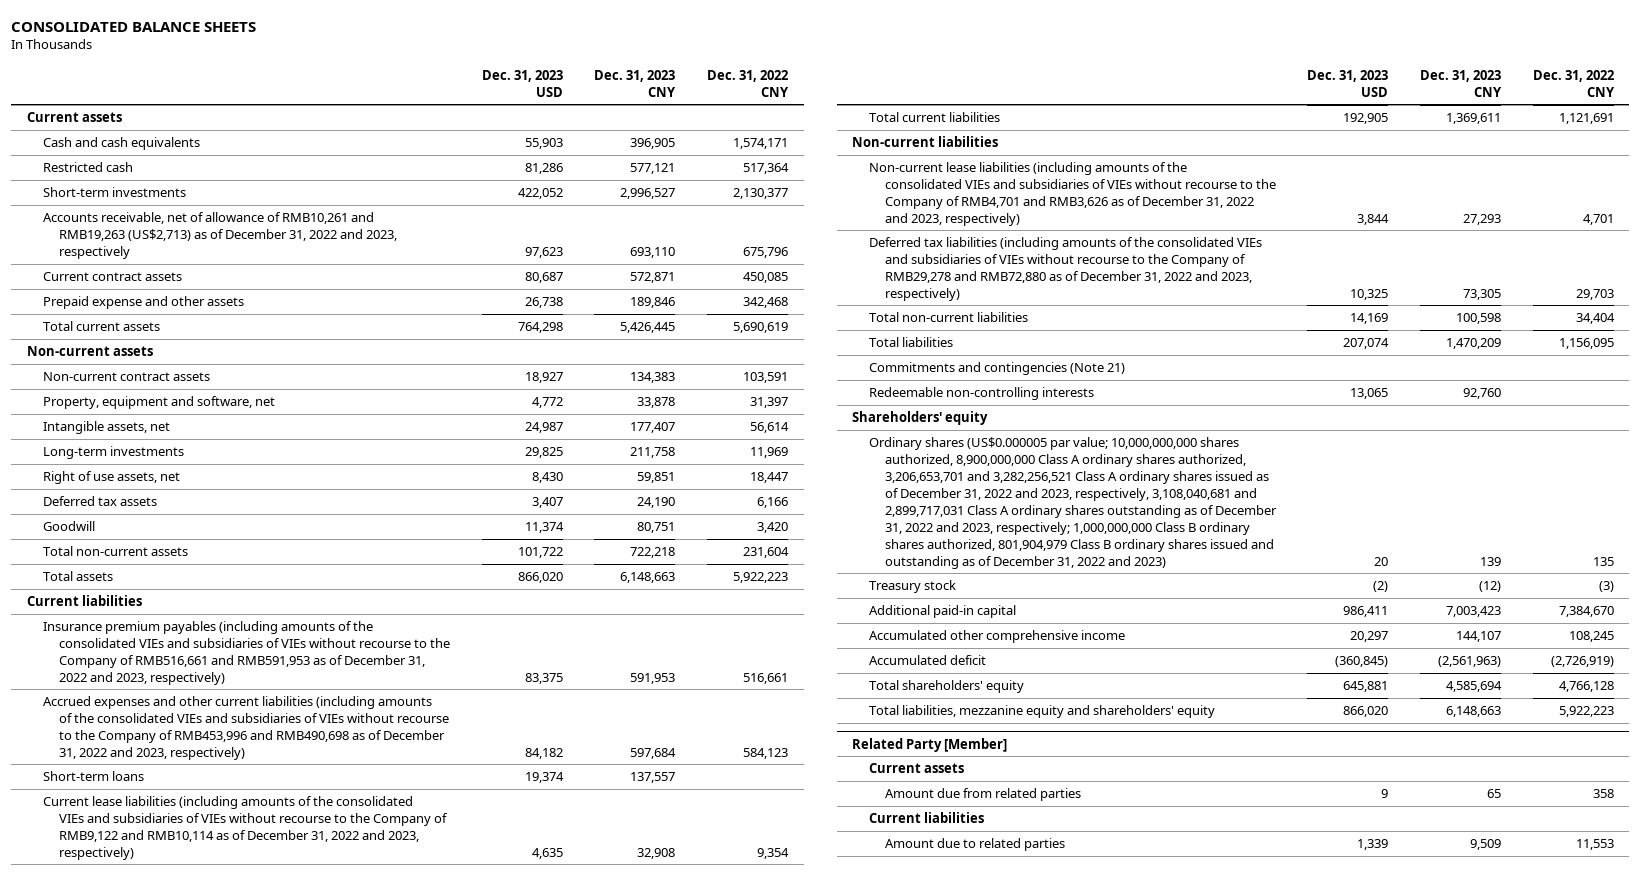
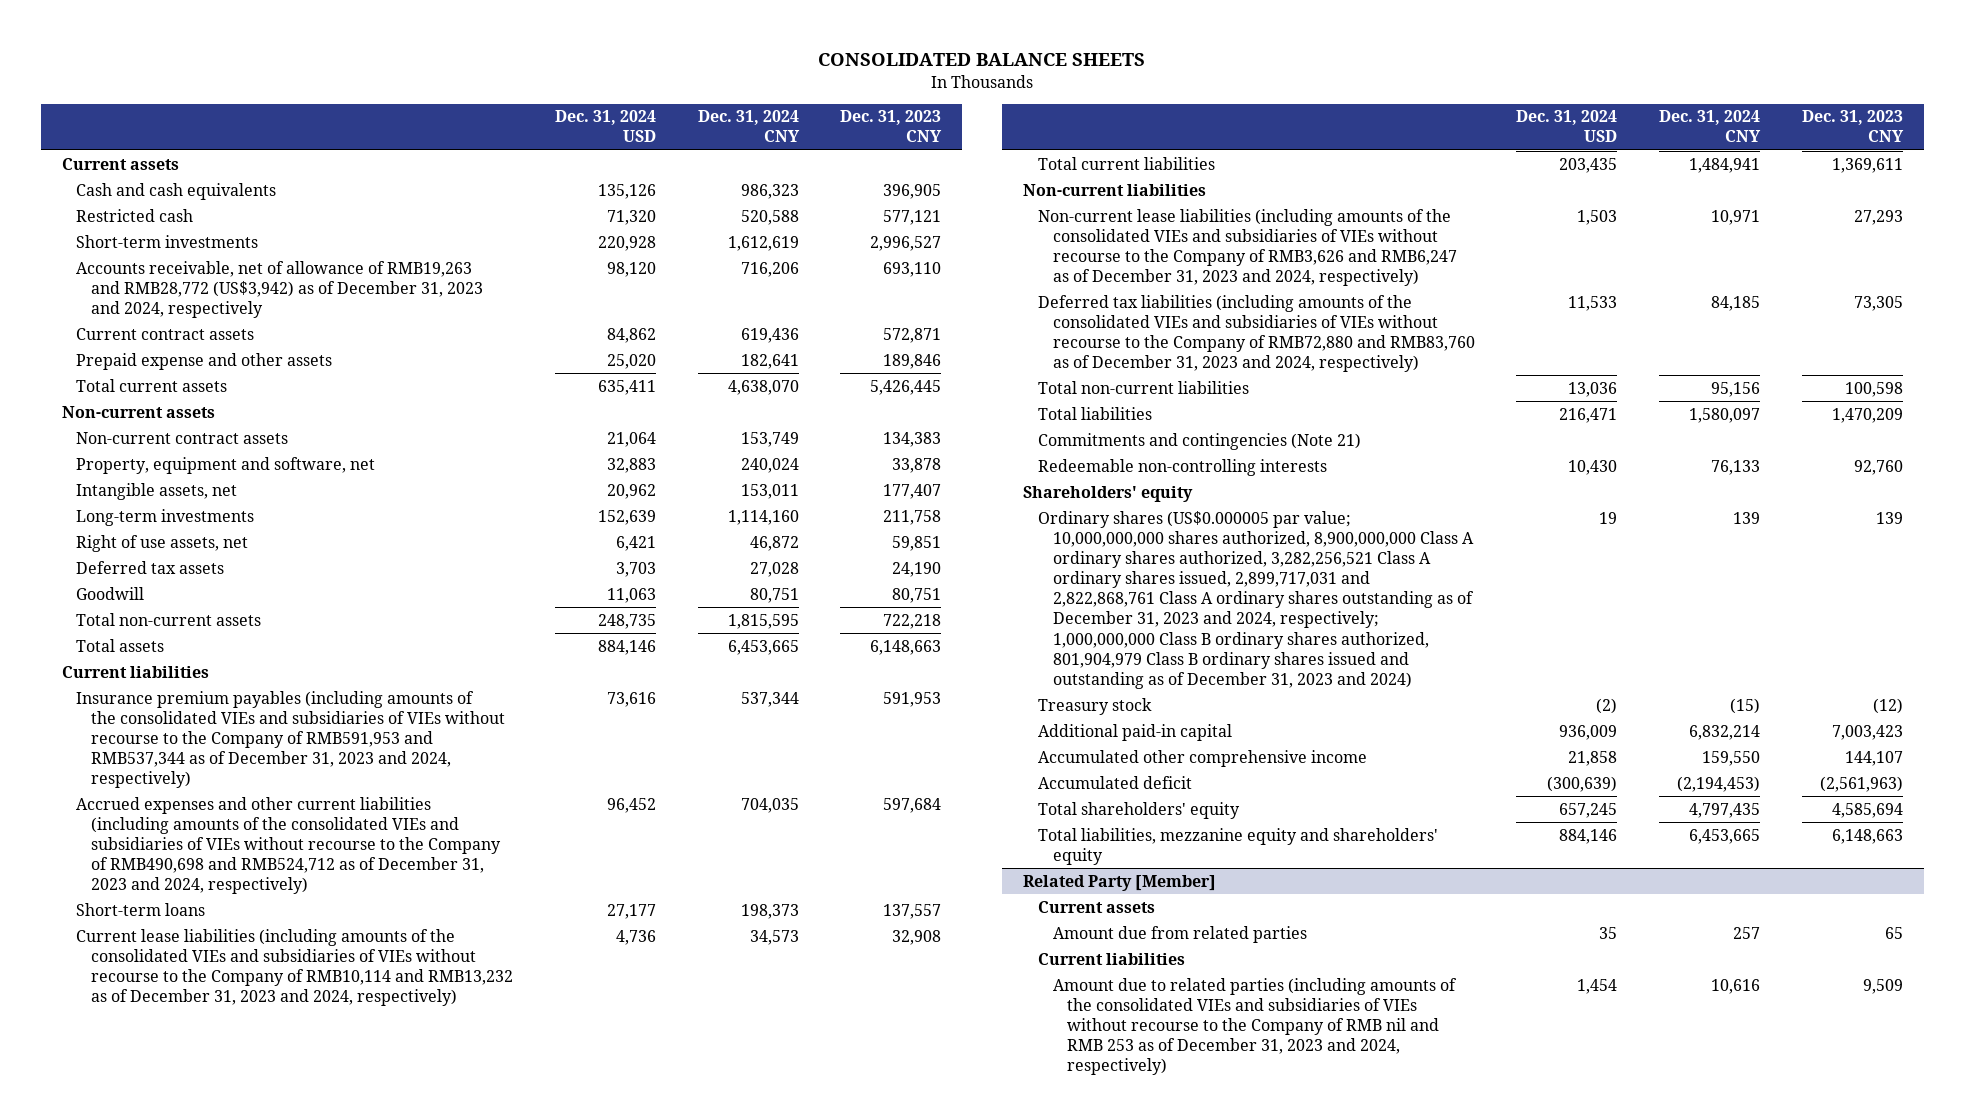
[481,69,563,97] Dec. 31, 2023 USD -> none
[707,69,790,97] Dec. 31, 2022 CNY -> none
none -> [554,110,656,143] Dec. 31, 2024 USD
none -> [697,110,800,143] Dec. 31, 2024 CNY
[43,212,398,259] Accounts receivable, net of allowance of RMB10,261 and RMB19,263 (US$2,713) as of December 31, 2022 and 2023, respectively -> [76,260,484,318] Accounts receivable, net of allowance of RMB19,263 and RMB28,772 (US$3,942) as of December 31, 2023 and 2024, respectively
[43,621,451,685] Insurance premium payables (including amounts of the consolidated VIEs and subsidiaries of VIEs without recourse to the Company of RMB516,661 and RMB591,953 as of December 31, 2022 and 2023, respectively) -> [76,690,506,789] Insurance premium payables (including amounts of the consolidated VIEs and subsidiaries of VIEs without recourse to the Company of RMB591,953 and RMB537,344 as of December 31, 2023 and 2024, respectively)
[43,696,450,760] Accrued expenses and other current liabilities (including amounts of the consolidated VIEs and subsidiaries of VIEs without recourse to the Company of RMB453,996 and RMB490,698 as of December 31, 2022 and 2023, respectively) -> [76,796,502,895] Accrued expenses and other current liabilities (including amounts of the consolidated VIEs and subsidiaries of VIEs without recourse to the Company of RMB490,698 and RMB524,712 as of December 31, 2023 and 2024, respectively)
[43,796,449,860] Current lease liabilities (including amounts of the consolidated VIEs and subsidiaries of VIEs without recourse to the Company of RMB9,122 and RMB10,114 as of December 31, 2022 and 2023, respectively) -> [76,928,514,1007] Current lease liabilities (including amounts of the consolidated VIEs and subsidiaries of VIEs without recourse to the Company of RMB10,114 and RMB13,232 as of December 31, 2023 and 2024, respectively)
[868,162,1276,226] Non-current lease liabilities (including amounts of the consolidated VIEs and subsidiaries of VIEs without recourse to the Company of RMB4,701 and RMB3,626 as of December 31, 2022 and 2023, respectively) -> [1037,208,1457,287] Non-current lease liabilities (including amounts of the consolidated VIEs and subsidiaries of VIEs without recourse to the Company of RMB3,626 and RMB6,247 as of December 31, 2023 and 2024, respectively)
[868,237,1262,301] Deferred tax liabilities (including amounts of the consolidated VIEs and subsidiaries of VIEs without recourse to the Company of RMB29,278 and RMB72,880 as of December 31, 2022 and 2023, respectively) -> [1037,294,1475,373] Deferred tax liabilities (including amounts of the consolidated VIEs and subsidiaries of VIEs without recourse to the Company of RMB72,880 and RMB83,760 as of December 31, 2023 and 2024, respectively)
[868,437,1277,569] Ordinary shares (US$0.000005 par value; 10,000,000,000 shares authorized, 8,900,000,000 Class A ordinary shares authorized, 3,206,653,701 and 3,282,256,521 Class A ordinary shares issued as of December 31, 2022 and 2023, respectively, 3,108,040,681 and 2,899,717,031 Class A ordinary shares outstanding as of December 31, 2022 and 2023, respectively; 1,000,000,000 Class B ordinary shares authorized, 801,904,979 Class B ordinary shares issued and outstanding as of December 31, 2022 and 2023) -> [1037,510,1474,689] Ordinary shares (US$0.000005 par value; 10,000,000,000 shares authorized, 8,900,000,000 Class A ordinary shares authorized, 3,282,256,521 Class A ordinary shares issued, 2,899,717,031 and 2,822,868,761 Class A ordinary shares outstanding as of December 31, 2023 and 2024, respectively; 1,000,000,000 Class B ordinary shares authorized, 801,904,979 Class B ordinary shares issued and outstanding as of December 31, 2023 and 2024)
[884,838,1065,852] Amount due to related parties -> [1052,977,1457,1076] Amount due to related parties (including amounts of the consolidated VIEs and subsidiaries of VIEs without recourse to the Company of RMB nil and RMB 253 as of December 31, 2023 and 2024, respectively)

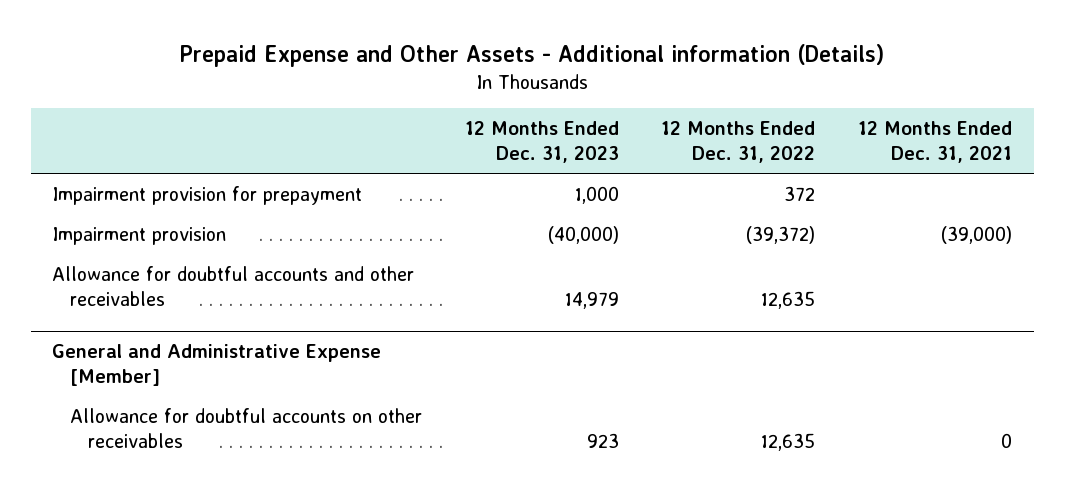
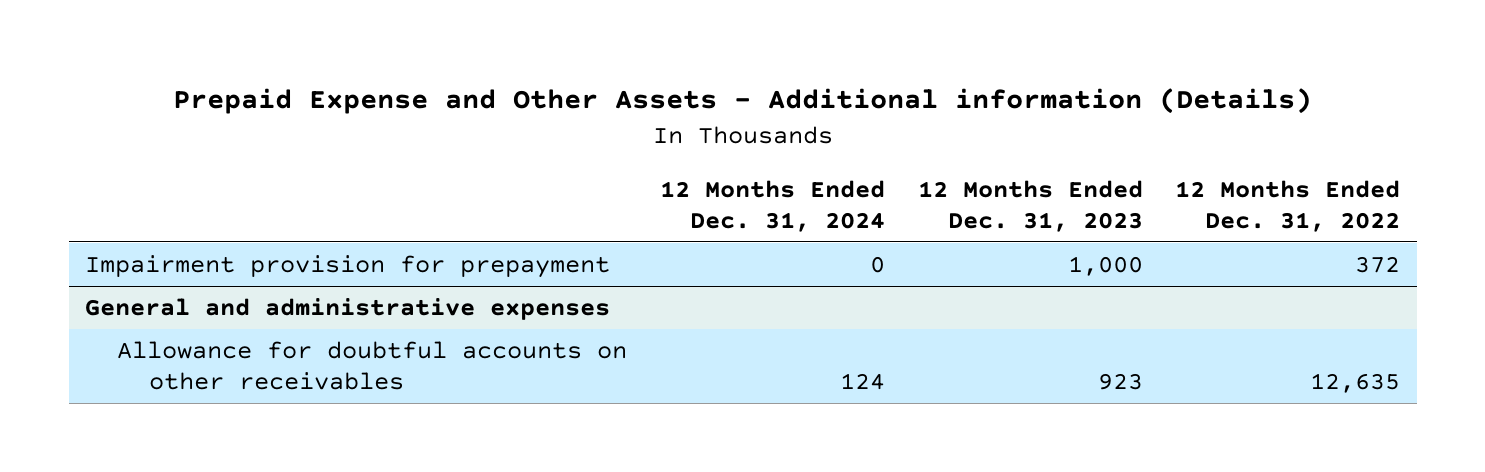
[858,121,1013,163] 12 Months Ended Dec. 31, 2021 -> none
none -> [659,180,885,232] 12 Months Ended Dec. 31, 2024
[52,226,227,245] Impairment provision -> none
[52,265,415,306] Allowance for doubtful accounts and other receivables -> none
[52,344,382,387] General and Administrative Expense [Member] -> [85,298,611,321] General and administrative expenses

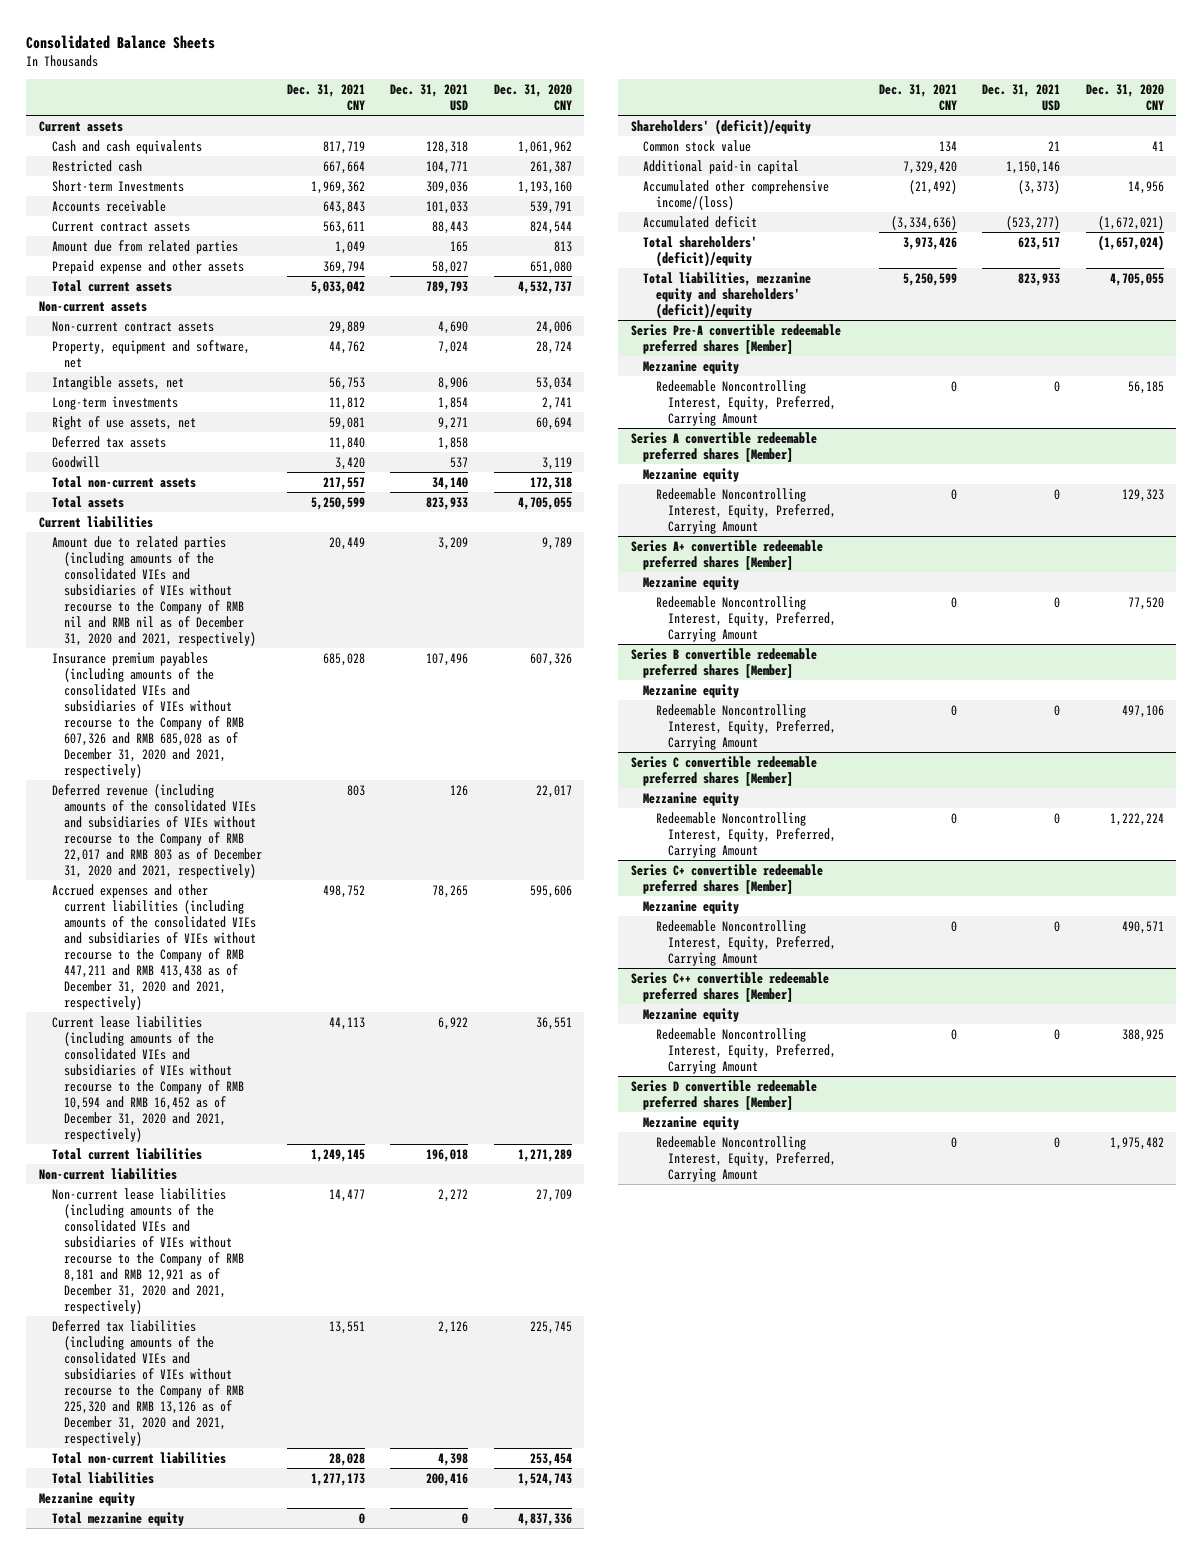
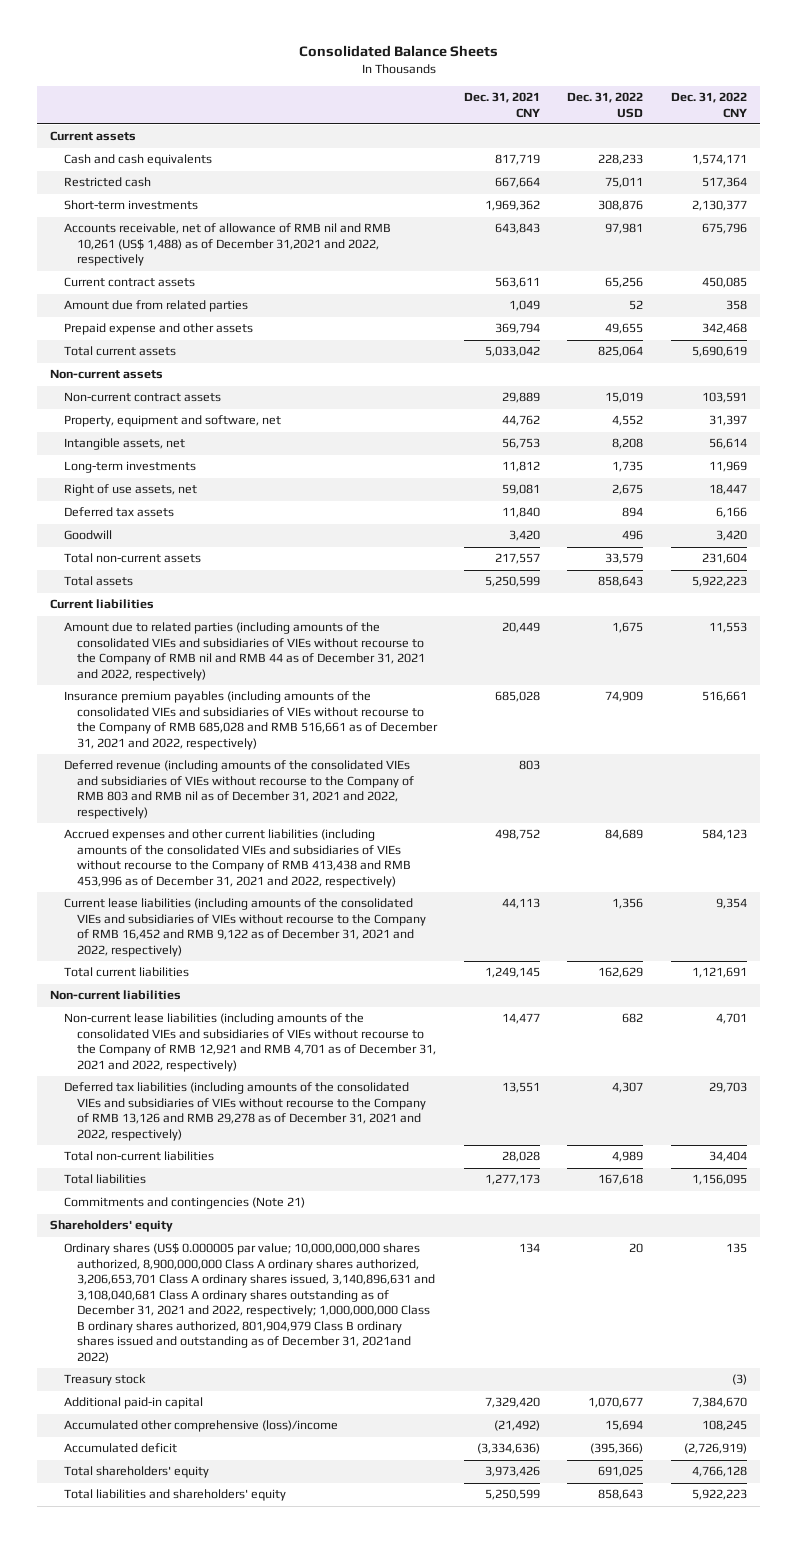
[390,84,469,112] Dec. 31, 2021 USD -> none
[493,84,572,112] Dec. 31, 2020 CNY -> none
none -> [567,92,644,118] Dec. 31, 2022 USD
none -> [670,92,747,118] Dec. 31, 2022 CNY
[51,179,184,192] Short-term Investments -> [63,200,198,211] Short-term investments
[51,199,166,212] Accounts receivable -> [63,223,391,267] Accounts receivable, net of allowance of RMB nil and RMB 10,261 (US$ 1,488) as of December 31,2021 and 2022, respectively
[51,535,256,647] Amount due to related parties (including amounts of the consolidated VIEs and subsidiaries of VIEs without recourse to the Company of RMB nil and RMB nil as of December 31, 2020 and 2021, respectively) -> [63,622,425,681] Amount due to related parties (including amounts of the consolidated VIEs and subsidiaries of VIEs without recourse to the Company of RMB nil and RMB 44 as of December 31, 2021 and 2022, respectively)
[51,651,244,779] Insurance premium payables (including amounts of the consolidated VIEs and subsidiaries of VIEs without recourse to the Company of RMB 607,326 and RMB 685,028 as of December 31, 2020 and 2021, respectively) -> [63,691,438,750] Insurance premium payables (including amounts of the consolidated VIEs and subsidiaries of VIEs without recourse to the Company of RMB 685,028 and RMB 516,661 as of December 31, 2021 and 2022, respectively)
[51,783,262,878] Deferred revenue (including amounts of the consolidated VIEs and subsidiaries of VIEs without recourse to the Company of RMB 22,017 and RMB 803 as of December 31, 2020 and 2021, respectively) -> [63,760,414,819] Deferred revenue (including amounts of the consolidated VIEs and subsidiaries of VIEs without recourse to the Company of RMB 803 and RMB nil as of December 31, 2021 and 2022, respectively)
[51,883,256,1011] Accrued expenses and other current liabilities (including amounts of the consolidated VIEs and subsidiaries of VIEs without recourse to the Company of RMB 447,211 and RMB 413,438 as of December 31, 2020 and 2021, respectively) -> [63,829,411,888] Accrued expenses and other current liabilities (including amounts of the consolidated VIEs and subsidiaries of VIEs without recourse to the Company of RMB 413,438 and RMB 453,996 as of December 31, 2021 and 2022, respectively)
[51,1015,244,1143] Current lease liabilities (including amounts of the consolidated VIEs and subsidiaries of VIEs without recourse to the Company of RMB 10,594 and RMB 16,452 as of December 31, 2020 and 2021, respectively) -> [63,898,426,957] Current lease liabilities (including amounts of the consolidated VIEs and subsidiaries of VIEs without recourse to the Company of RMB 16,452 and RMB 9,122 as of December 31, 2021 and 2022, respectively)
[51,1187,244,1315] Non-current lease liabilities (including amounts of the consolidated VIEs and subsidiaries of VIEs without recourse to the Company of RMB 8,181 and RMB 12,921 as of December 31, 2020 and 2021, respectively) -> [63,1013,436,1072] Non-current lease liabilities (including amounts of the consolidated VIEs and subsidiaries of VIEs without recourse to the Company of RMB 12,921 and RMB 4,701 as of December 31, 2021 and 2022, respectively)
[51,1319,244,1447] Deferred tax liabilities (including amounts of the consolidated VIEs and subsidiaries of VIEs without recourse to the Company of RMB 225,320 and RMB 13,126 as of December 31, 2020 and 2021, respectively) -> [63,1082,426,1141] Deferred tax liabilities (including amounts of the consolidated VIEs and subsidiaries of VIEs without recourse to the Company of RMB 13,126 and RMB 29,278 as of December 31, 2021 and 2022, respectively)
[39,1491,136,1506] Mezzanine equity -> none
[51,1511,184,1526] Total mezzanine equity -> none
none -> [63,1197,305,1210] Commitments and contingencies (Note 21)
[630,118,811,135] Shareholders' (deficit)/equity -> [50,1220,174,1233] Shareholders' equity
[643,139,752,152] Common stock value -> [63,1243,435,1363] Ordinary shares (US$ 0.000005 par value; 10,000,000,000 shares authorized, 8,900,000,000 Class A ordinary shares authorized, 3,206,653,701 Class A ordinary shares issued, 3,140,896,631 and 3,108,040,681 Class A ordinary shares outstanding as of December 31, 2021 and 2022, respectively; 1,000,000,000 Class B ordinary shares authorized, 801,904,979 Class B ordinary shares issued and outstanding as of December 31, 2021and 2022)
none -> [63,1374,146,1387] Treasury stock
[643,179,830,210] Accumulated other comprehensive income/(loss) -> [63,1420,338,1433] Accumulated other comprehensive (loss)/income
[630,323,841,354] Series Pre-A convertible redeemable preferred shares [Member] -> none
[643,359,740,374] Mezzanine equity -> none
[655,379,837,426] Redeemable Noncontrolling Interest, Equity, Preferred, Carrying Amount -> none
[630,431,817,462] Series A convertible redeemable preferred shares [Member] -> none
[643,467,740,482] Mezzanine equity -> none
[655,487,837,534] Redeemable Noncontrolling Interest, Equity, Preferred, Carrying Amount -> none
[630,539,823,570] Series A+ convertible redeemable preferred shares [Member] -> none
[643,575,740,590] Mezzanine equity -> none
[655,595,837,642] Redeemable Noncontrolling Interest, Equity, Preferred, Carrying Amount -> none
[630,647,817,678] Series B convertible redeemable preferred shares [Member] -> none
[643,683,740,698] Mezzanine equity -> none
[655,703,837,750] Redeemable Noncontrolling Interest, Equity, Preferred, Carrying Amount -> none
[630,755,817,786] Series C convertible redeemable preferred shares [Member] -> none
[643,791,740,806] Mezzanine equity -> none
[655,811,837,858] Redeemable Noncontrolling Interest, Equity, Preferred, Carrying Amount -> none
[630,863,823,894] Series C+ convertible redeemable preferred shares [Member] -> none
[643,899,740,914] Mezzanine equity -> none
[655,919,837,966] Redeemable Noncontrolling Interest, Equity, Preferred, Carrying Amount -> none
[630,971,829,1002] Series C++ convertible redeemable preferred shares [Member] -> none
[643,1007,740,1022] Mezzanine equity -> none
[655,1027,837,1074] Redeemable Noncontrolling Interest, Equity, Preferred, Carrying Amount -> none
[630,1079,817,1110] Series D convertible redeemable preferred shares [Member] -> none
[643,1115,740,1130] Mezzanine equity -> none
[655,1135,837,1182] Redeemable Noncontrolling Interest, Equity, Preferred, Carrying Amount -> none
[643,235,758,267] Total shareholders' (deficit)/equity -> [63,1466,209,1479] Total shareholders' equity
[643,271,812,319] Total liabilities, mezzanine equity and shareholders' (deficit)/equity -> [63,1489,286,1502] Total liabilities and shareholders' equity

